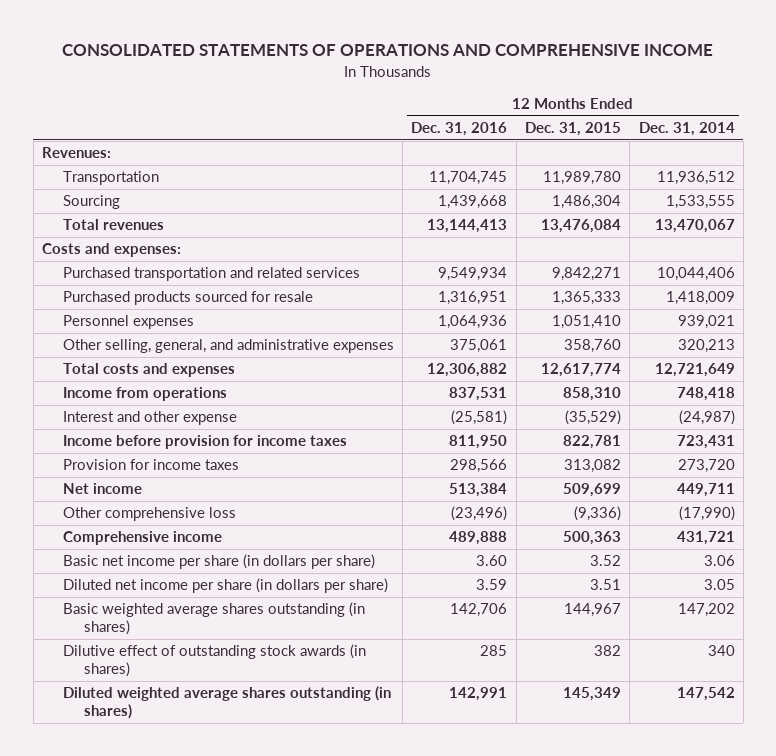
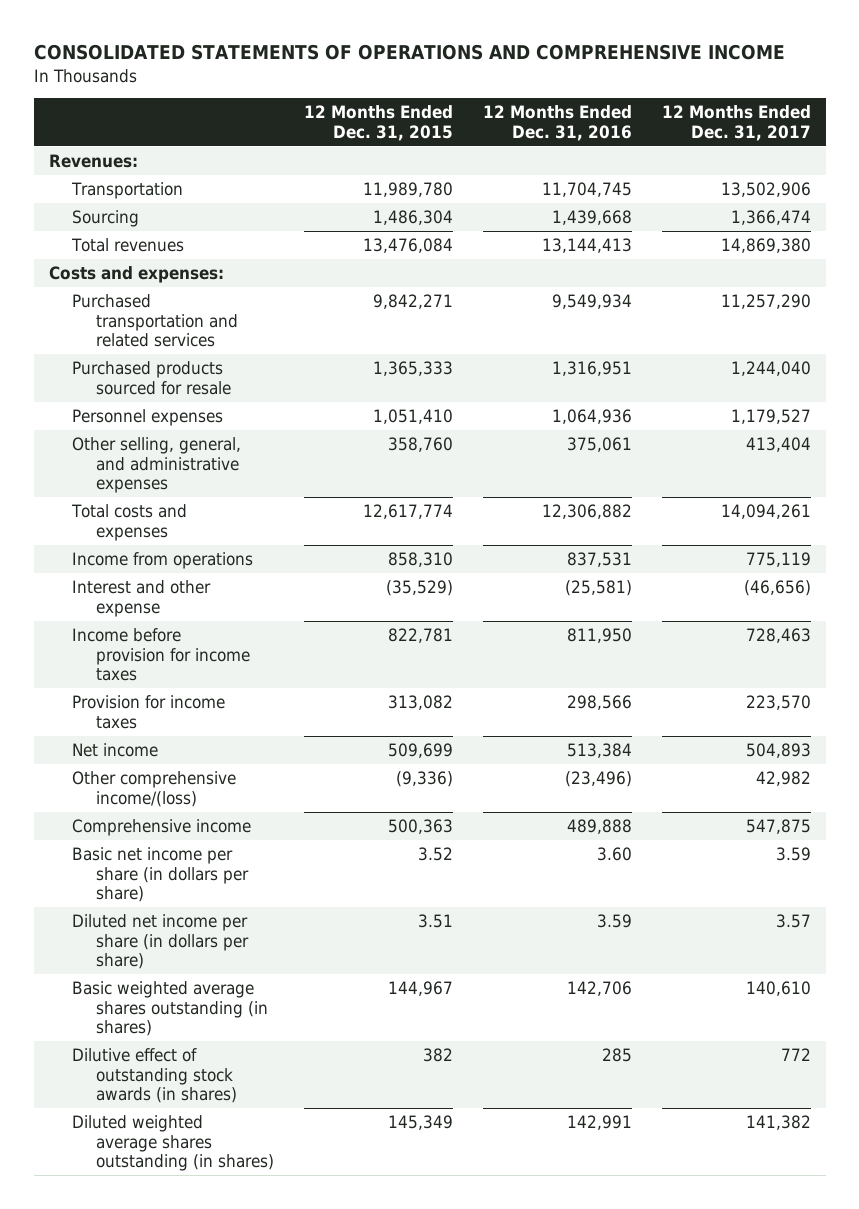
[638,122,735,137] Dec. 31, 2014 -> none
none -> [661,105,811,141] 12 Months Ended Dec. 31, 2017
[62,507,236,522] Other comprehensive loss -> [72,771,237,807] Other comprehensive income/(loss)

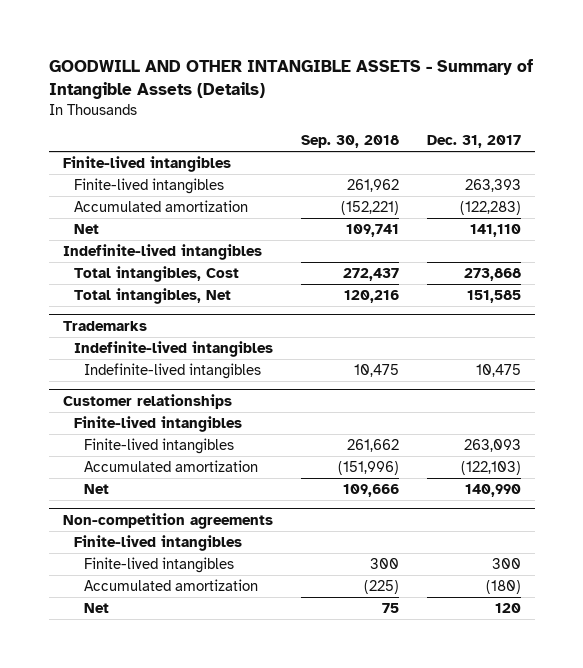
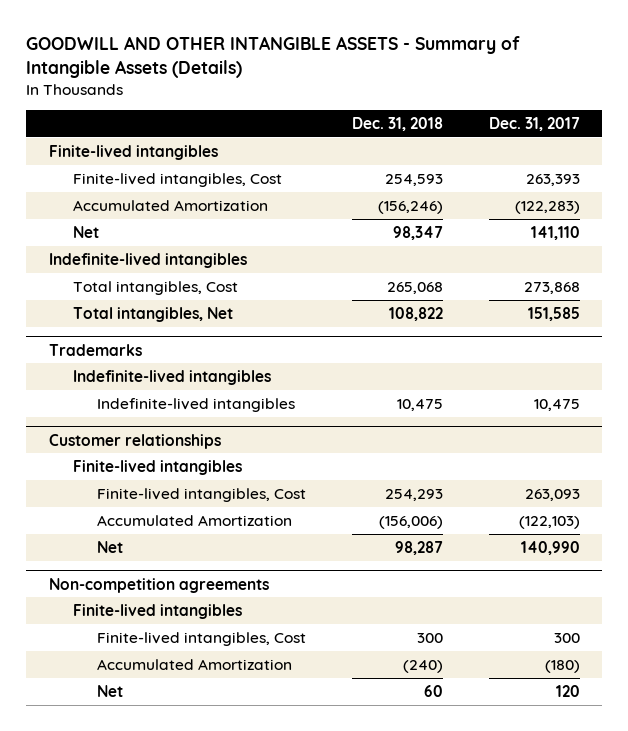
[300,135,399,149] Sep. 30, 2018 -> none
none -> [351,116,443,131] Dec. 31, 2018
[73,177,224,194] Finite-lived intangibles -> [73,172,283,187] Finite-lived intangibles, Cost
[73,199,248,212] Accumulated amortization -> [73,199,269,211] Accumulated Amortization
[84,437,235,454] Finite-lived intangibles -> [97,487,307,502] Finite-lived intangibles, Cost
[84,459,259,472] Accumulated amortization -> [97,514,293,526] Accumulated Amortization
[84,556,235,573] Finite-lived intangibles -> [97,631,307,646] Finite-lived intangibles, Cost
[84,578,259,591] Accumulated amortization -> [97,658,293,670] Accumulated Amortization

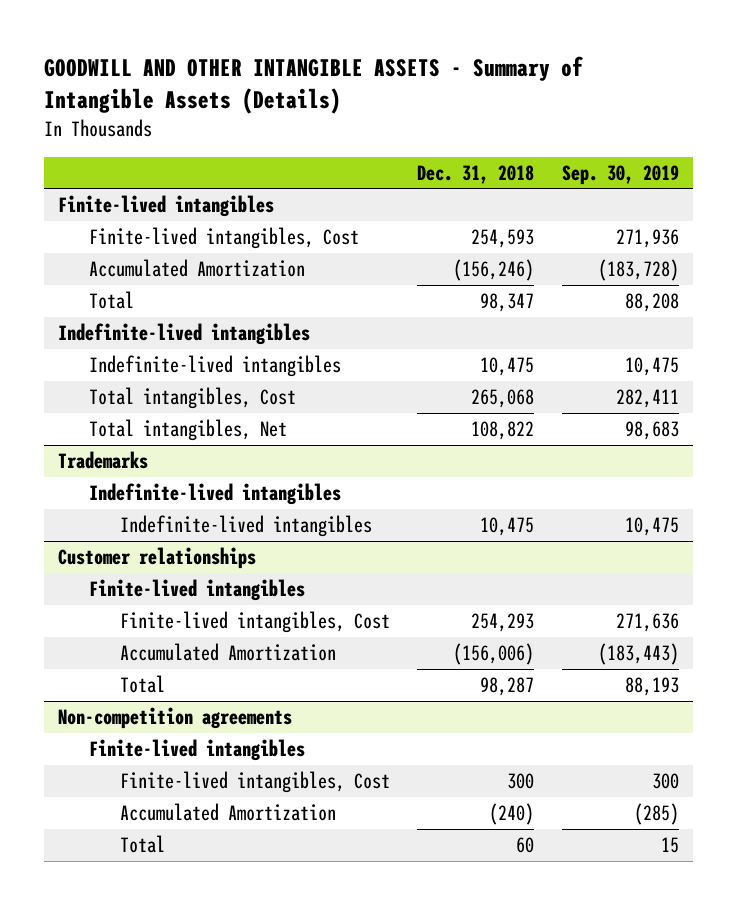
[488,116,580,131] Dec. 31, 2017 -> none
none -> [562,164,680,185] Sep. 30, 2019
[73,225,100,238] Net -> [88,291,134,310] Total
none -> [88,355,341,378] Indefinite-lived intangibles
[97,540,124,553] Net -> [119,675,165,694] Total
[97,684,124,697] Net -> [119,835,165,854] Total

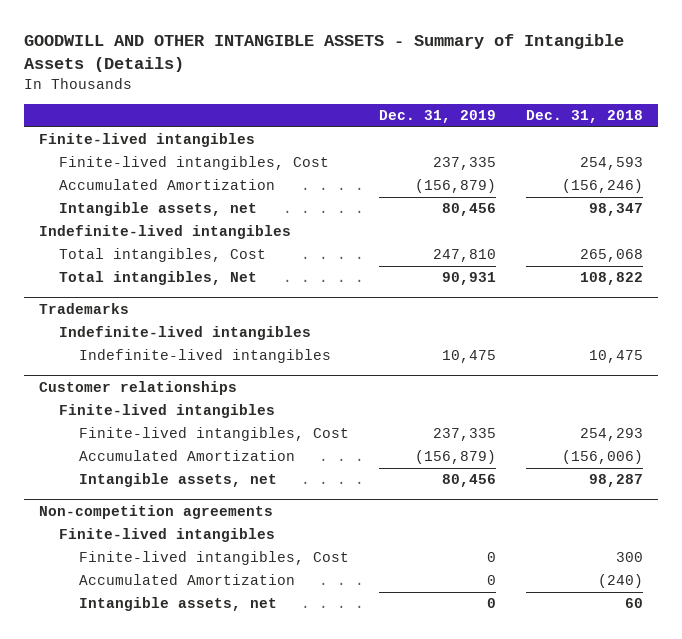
[562,164,680,185] Sep. 30, 2019 -> none
none -> [378,110,496,124] Dec. 31, 2019
[88,291,134,310] Total -> [58,202,257,217] Intangible assets, net
[88,355,341,378] Indefinite-lived intangibles -> none
[119,675,165,694] Total -> [78,473,277,488] Intangible assets, net
[119,835,165,854] Total -> [78,597,277,612] Intangible assets, net

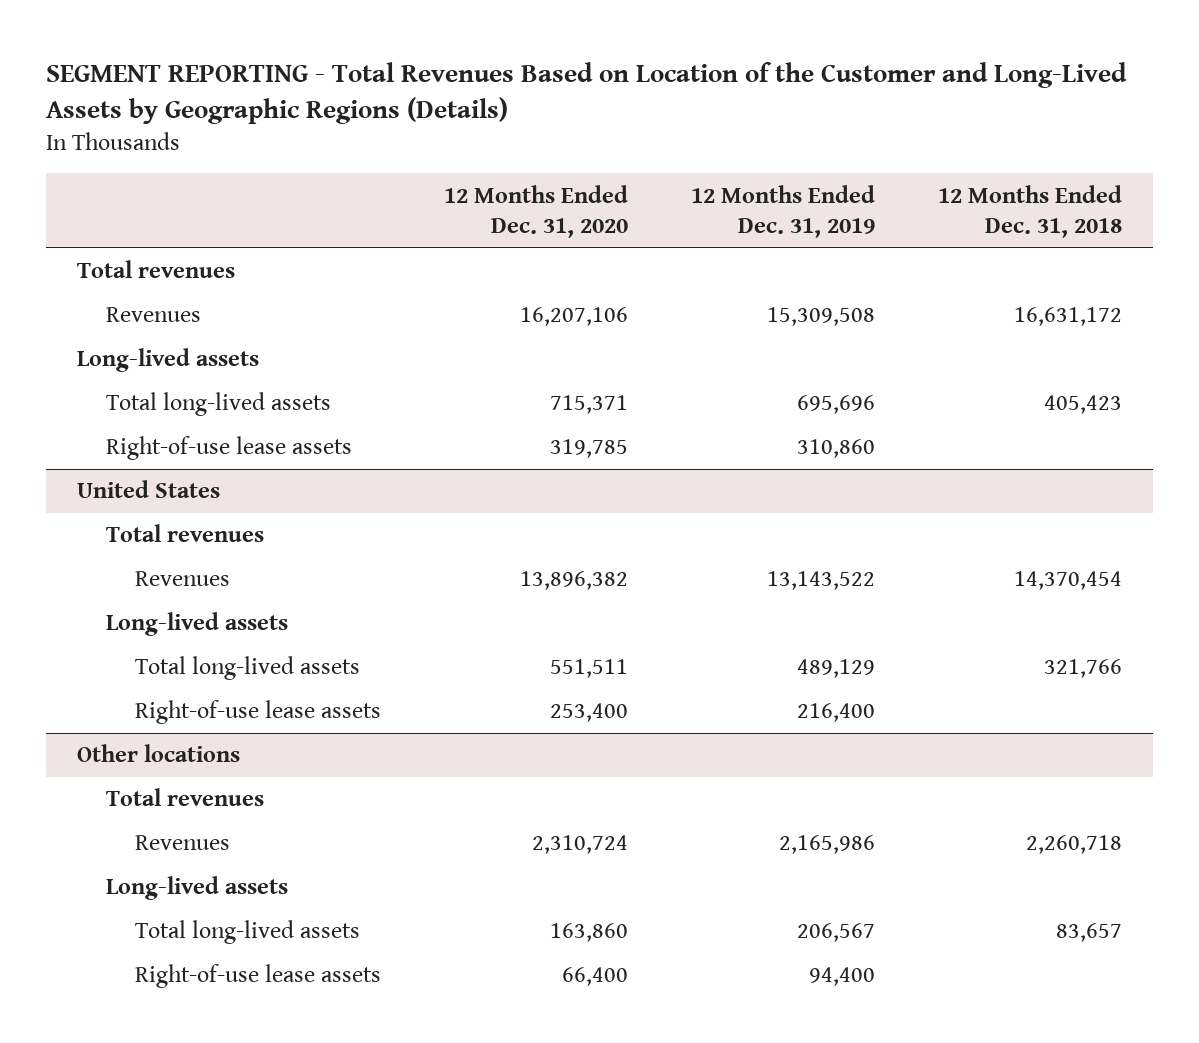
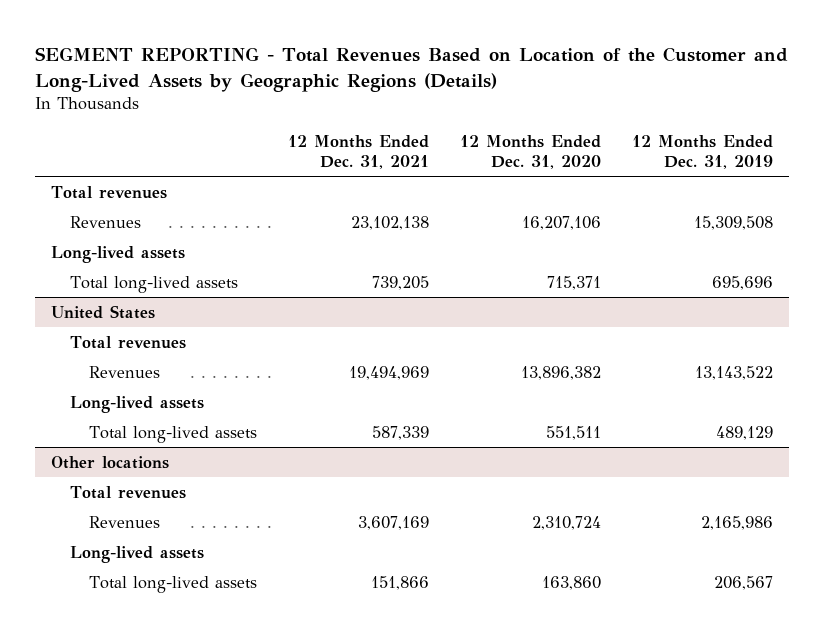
[937,184,1122,238] 12 Months Ended Dec. 31, 2018 -> none
none -> [288,134,430,169] 12 Months Ended Dec. 31, 2021
[105,436,352,461] Right-of-use lease assets -> none
[134,700,381,725] Right-of-use lease assets -> none
[134,964,381,989] Right-of-use lease assets -> none

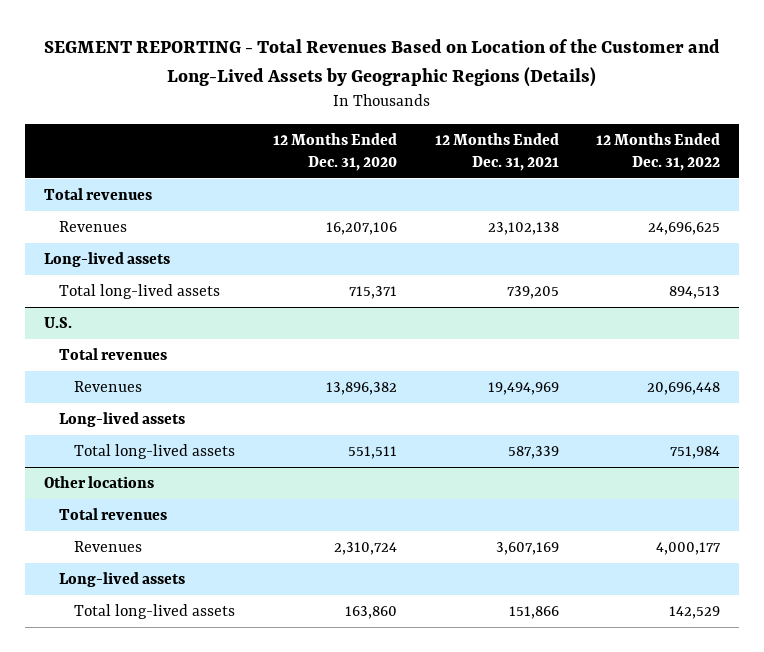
[632,134,774,169] 12 Months Ended Dec. 31, 2019 -> none
none -> [596,133,721,171] 12 Months Ended Dec. 31, 2022
[50,304,155,319] United States -> [43,317,72,329] U.S.

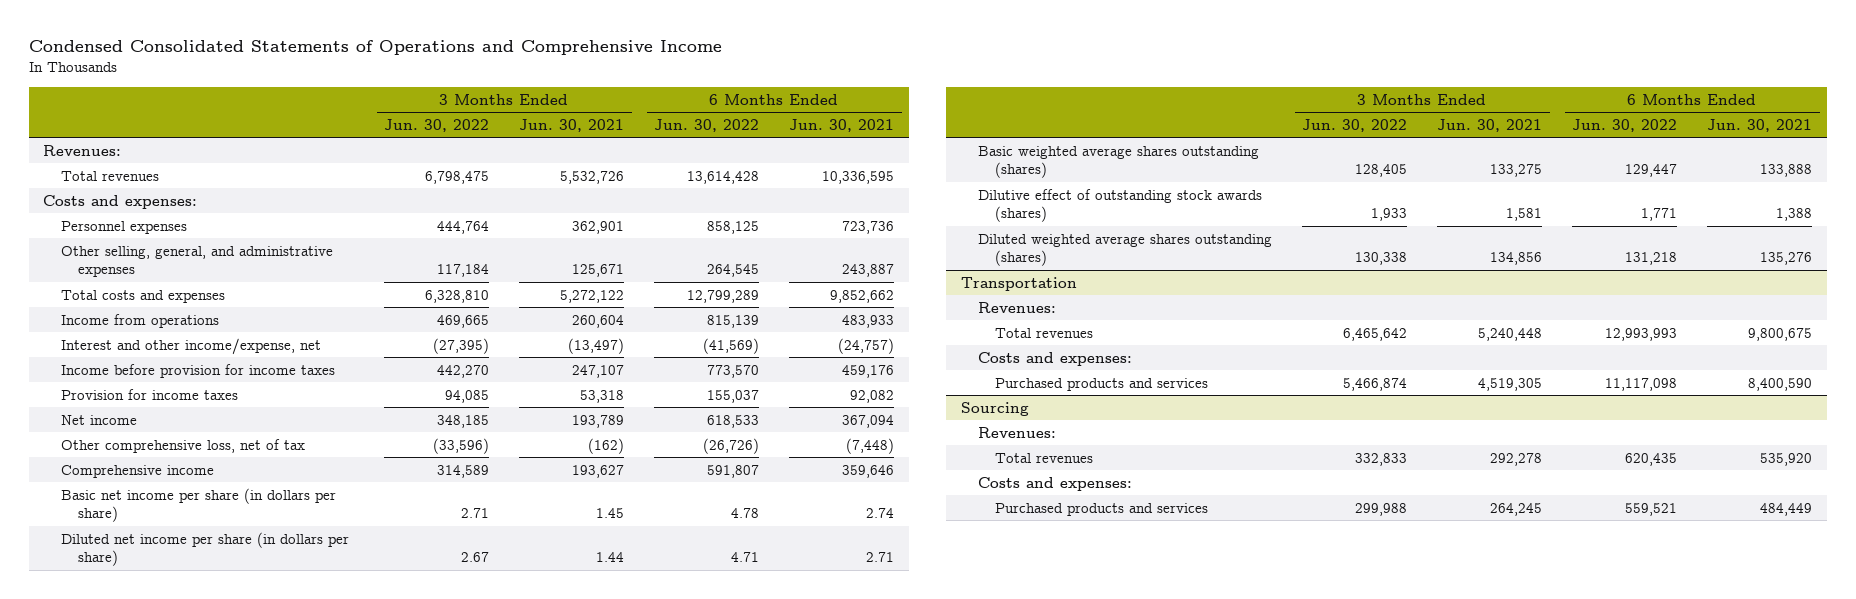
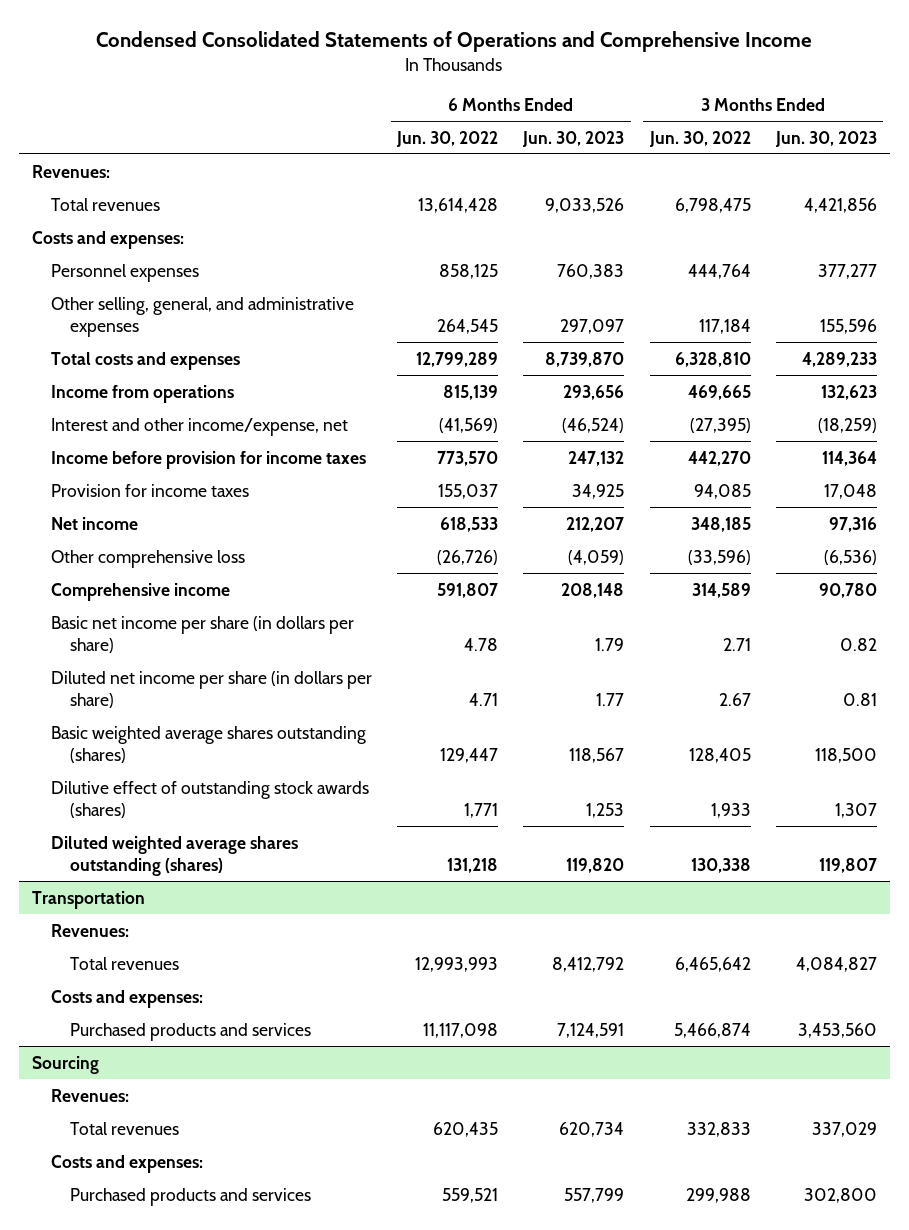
[519,118,625,132] Jun. 30, 2021 -> none
[789,118,895,132] Jun. 30, 2021 -> none
none -> [522,130,625,147] Jun. 30, 2023
none -> [774,130,877,147] Jun. 30, 2023
[60,438,305,453] Other comprehensive loss, net of tax -> [50,549,245,568] Other comprehensive loss

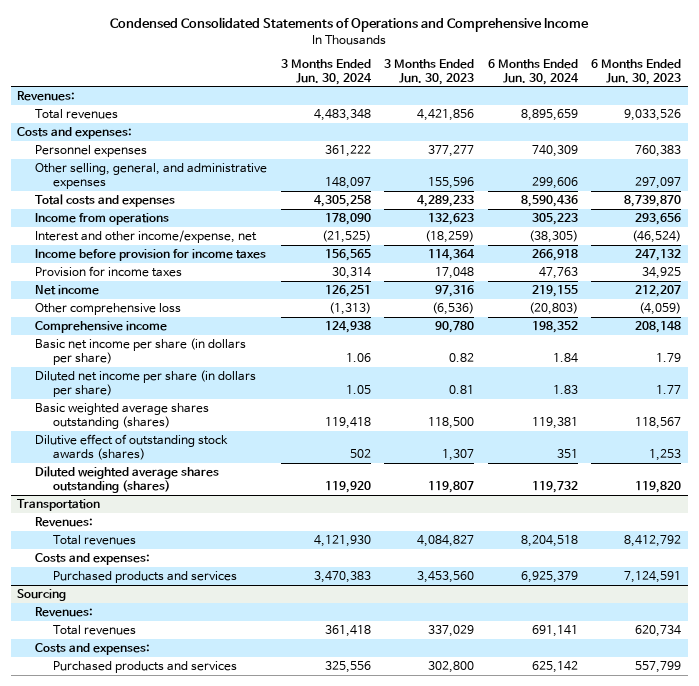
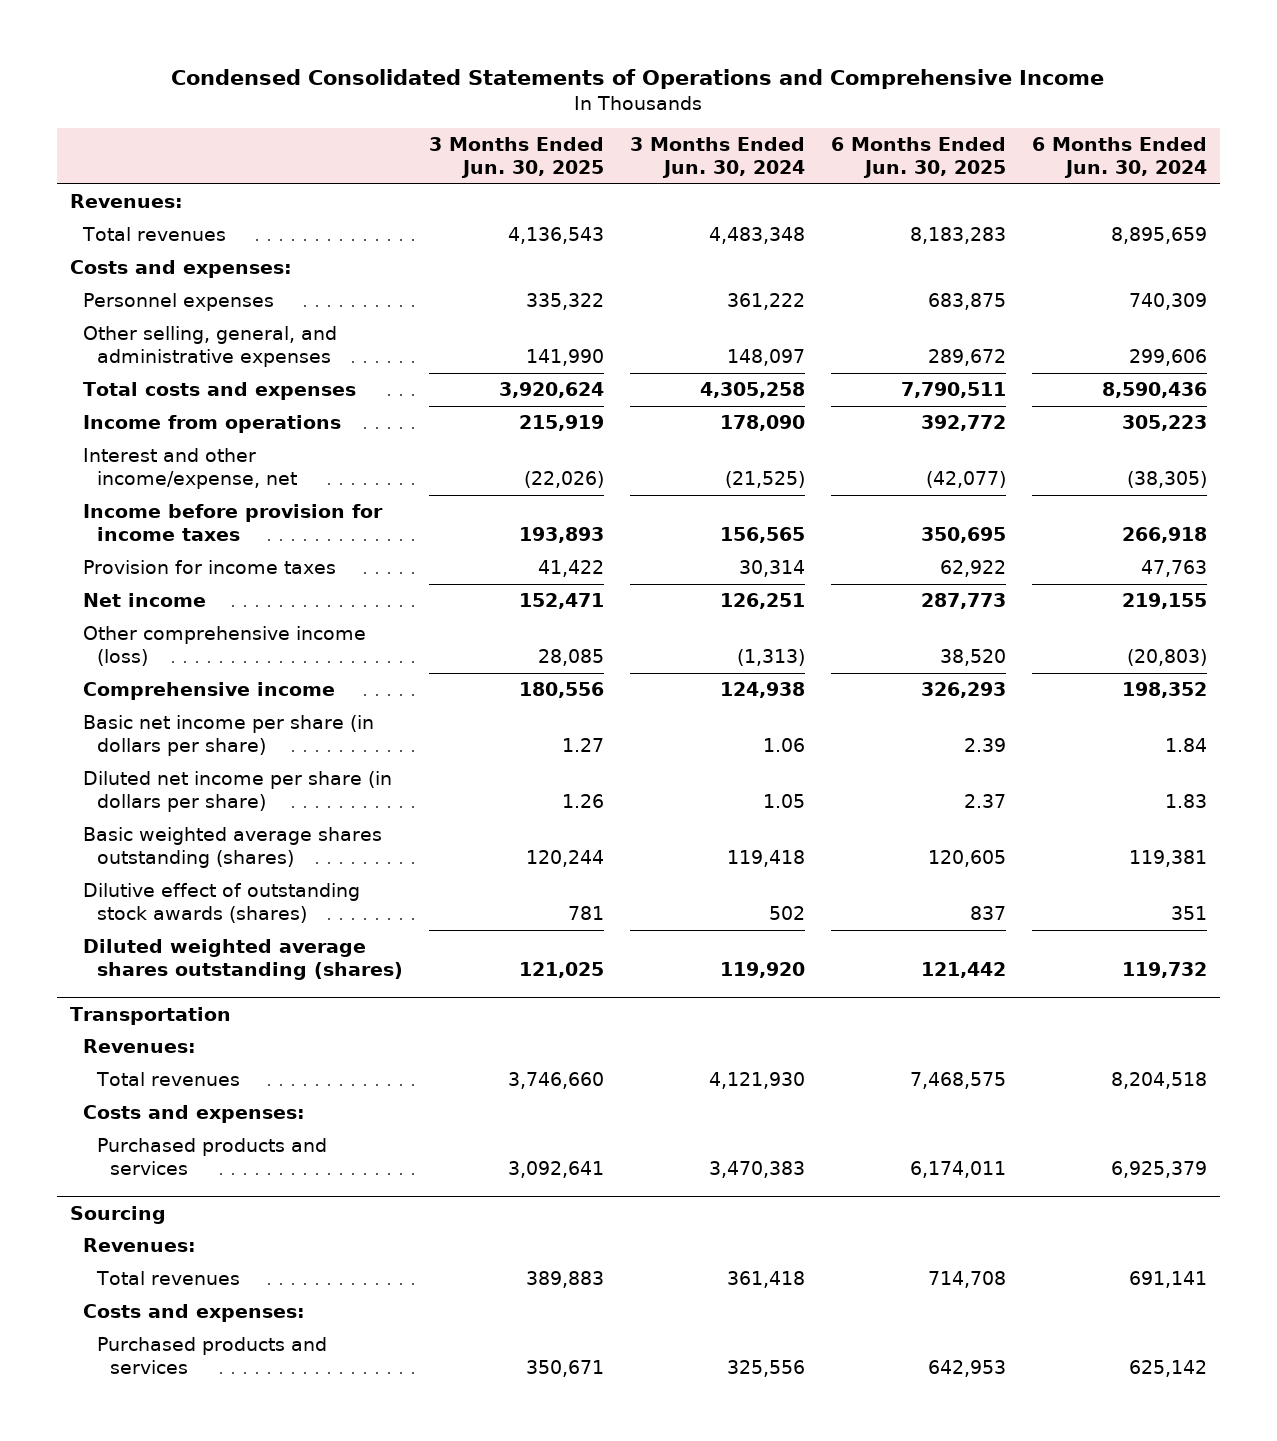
[384,58,475,85] 3 Months Ended Jun. 30, 2023 -> none
[591,58,682,85] 6 Months Ended Jun. 30, 2023 -> none
none -> [428,137,604,179] 3 Months Ended Jun. 30, 2025
none -> [830,137,1006,179] 6 Months Ended Jun. 30, 2025
[35,302,182,315] Other comprehensive loss -> [83,625,367,667] Other comprehensive income (loss)

